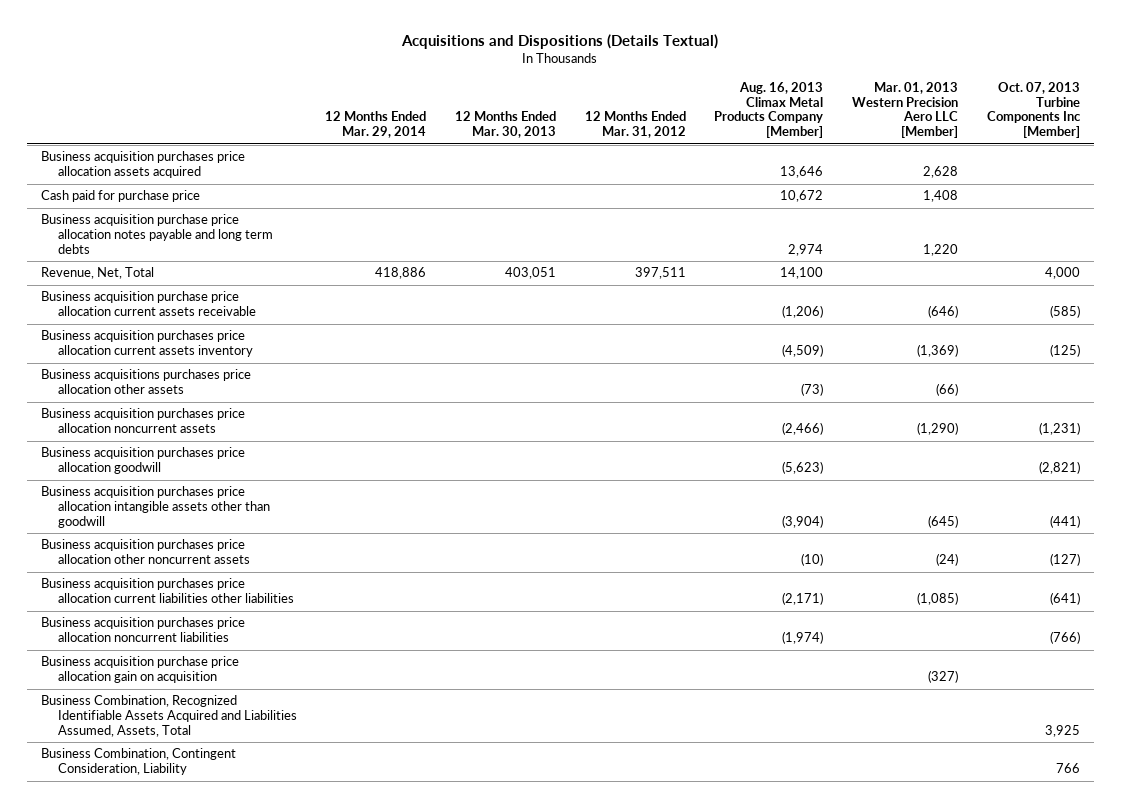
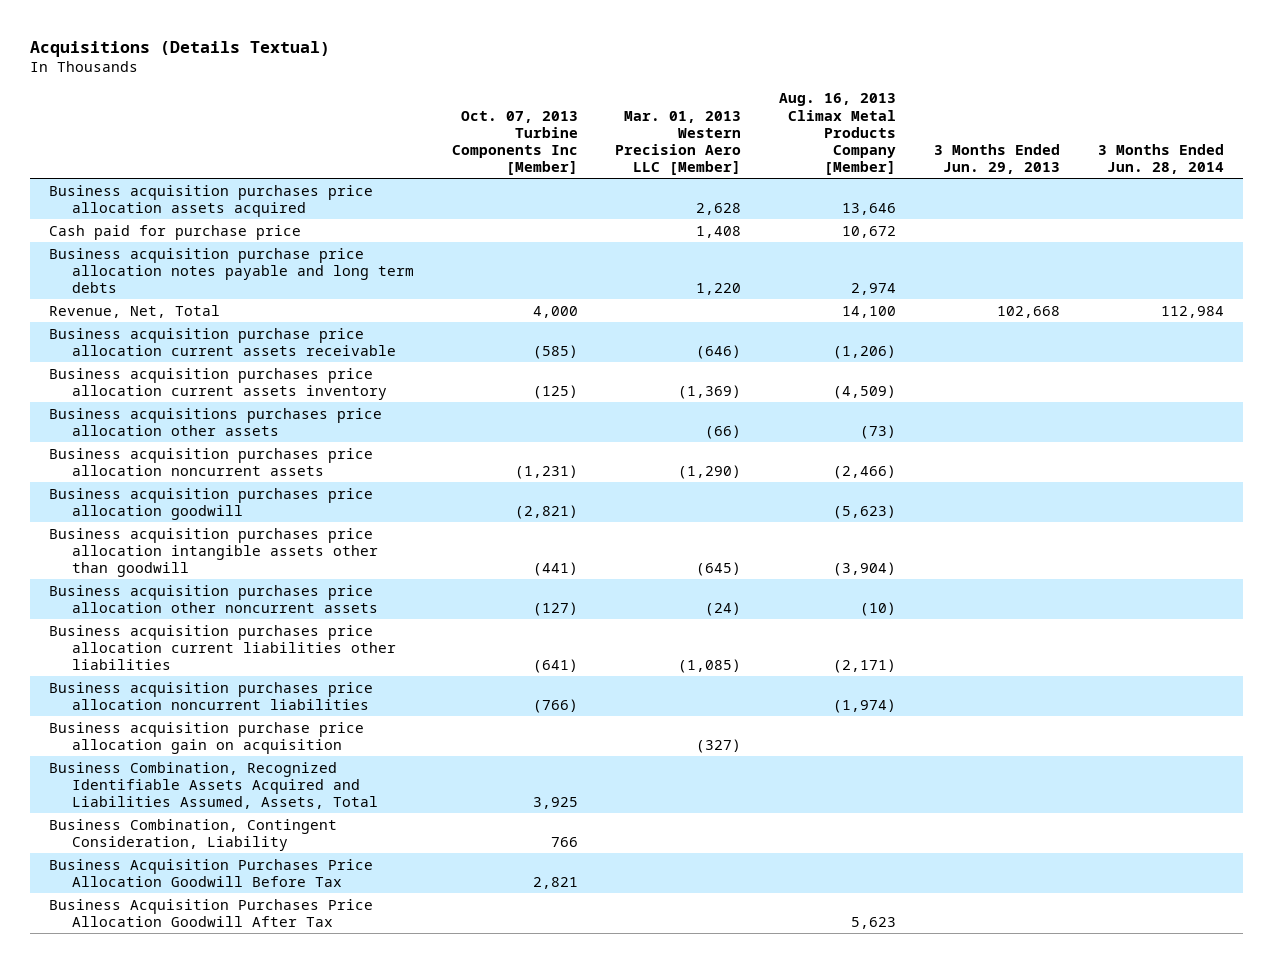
[401,34,719,50] Acquisitions and Dispositions (Details Textual) -> [30,40,331,57] Acquisitions (Details Textual)
[325,111,427,139] 12 Months Ended Mar. 29, 2014 -> none
[455,111,557,139] 12 Months Ended Mar. 30, 2013 -> none
[584,111,686,139] 12 Months Ended Mar. 31, 2012 -> none
none -> [934,144,1061,175] 3 Months Ended Jun. 29, 2013
none -> [1098,144,1225,175] 3 Months Ended Jun. 28, 2014
none -> [49,858,374,887] Business Acquisition Purchases Price Allocation Goodwill Before Tax
none -> [49,898,374,927] Business Acquisition Purchases Price Allocation Goodwill After Tax

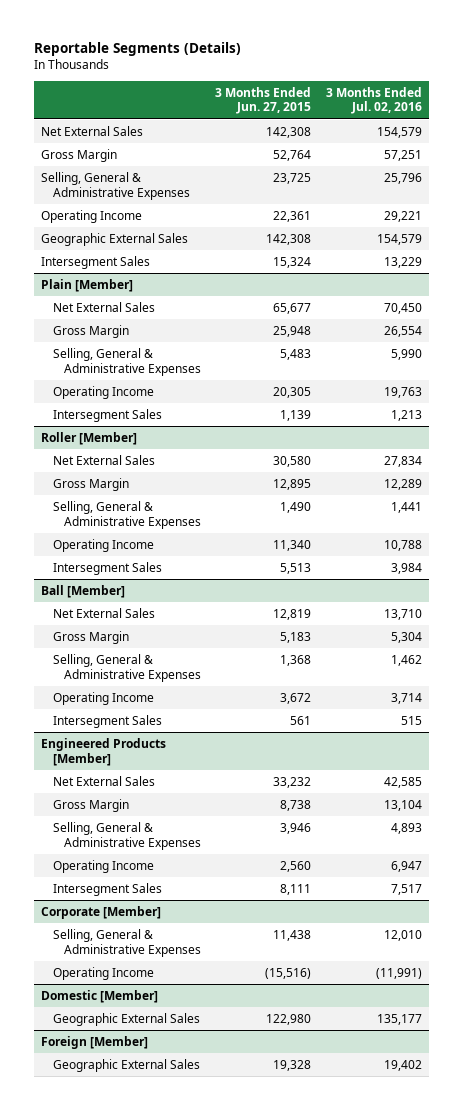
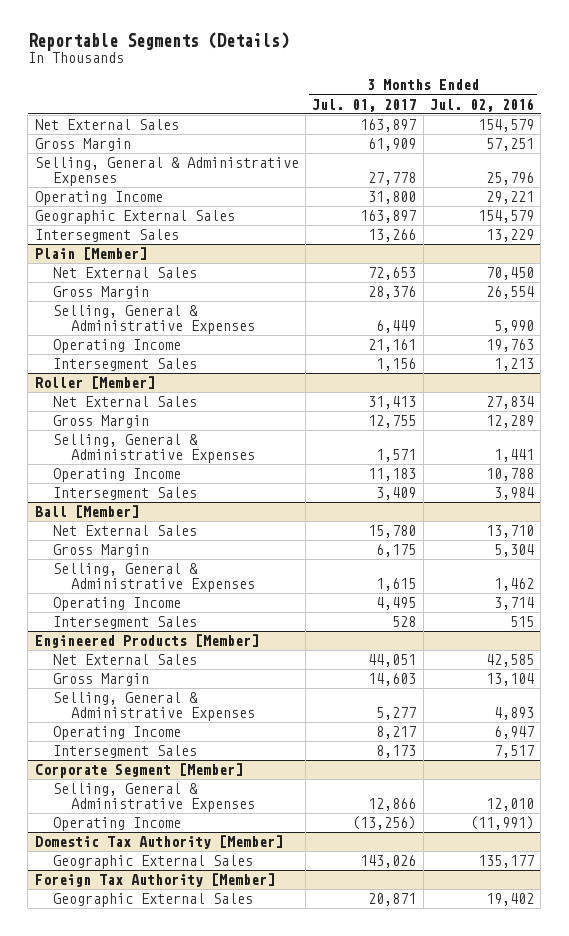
[215,86,312,115] 3 Months Ended Jun. 27, 2015 -> none
none -> [312,98,417,112] Jul. 01, 2017
[41,905,162,919] Corporate [Member] -> [34,763,243,779] Corporate Segment [Member]
[41,989,159,1003] Domestic [Member] -> [34,835,283,850] Domestic Tax Authority [Member]
[41,1035,149,1049] Foreign [Member] -> [34,873,275,888] Foreign Tax Authority [Member]

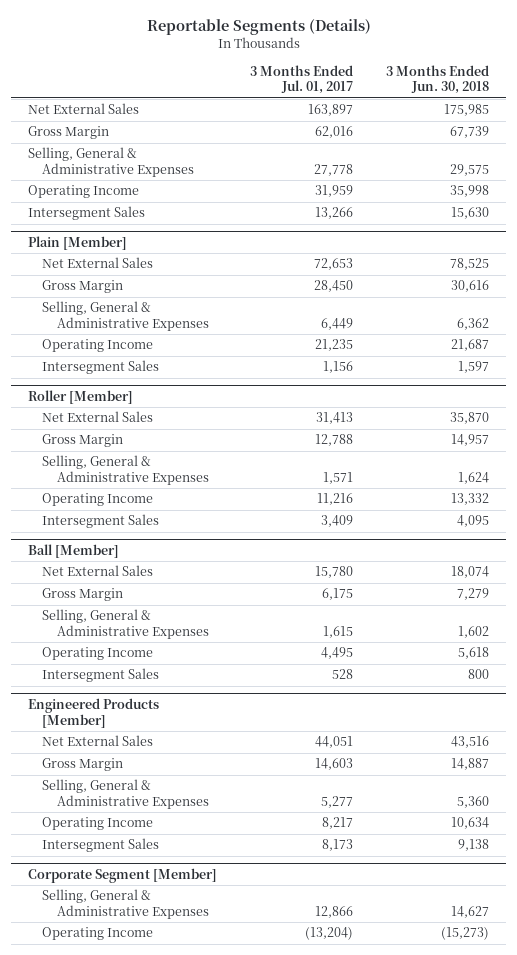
[429,97,534,112] Jul. 02, 2016 -> none
none -> [386,64,490,95] 3 Months Ended Jun. 30, 2018
[368,138,417,152] 61,909 -> [315,126,354,139] 62,016
[34,210,235,225] Geographic External Sales -> none
[368,191,417,205] 31,800 -> [315,185,354,198] 31,959
[368,286,417,300] 28,376 -> [314,280,354,293] 28,450
[368,339,417,353] 21,161 -> [315,339,354,352] 21,235
[368,415,417,429] 12,755 -> [315,434,354,447] 12,788
[368,468,417,482] 11,183 -> [317,493,354,506] 11,216
[34,835,283,850] Domestic Tax Authority [Member] -> none
[52,855,253,870] Geographic External Sales -> none
[34,873,275,888] Foreign Tax Authority [Member] -> none
[52,893,253,908] Geographic External Sales -> none
[352,816,417,831] (13,256) -> [305,927,354,941] (13,204)

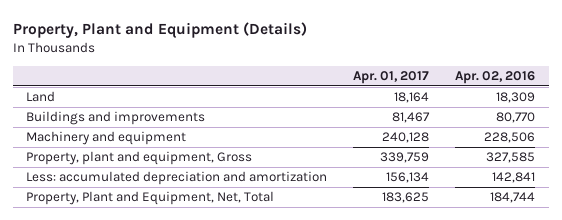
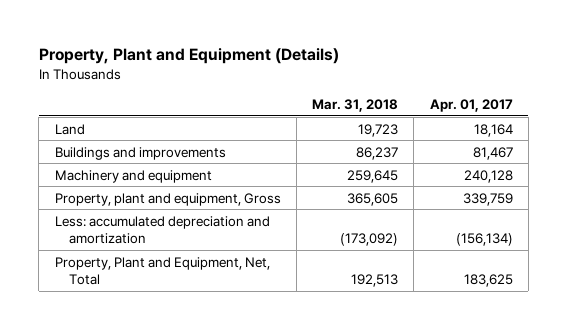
[455,71,536,85] Apr. 02, 2016 -> none
none -> [312,99,399,113] Mar. 31, 2018
[386,172,430,184] 156,134 -> [455,232,513,246] (156,134)

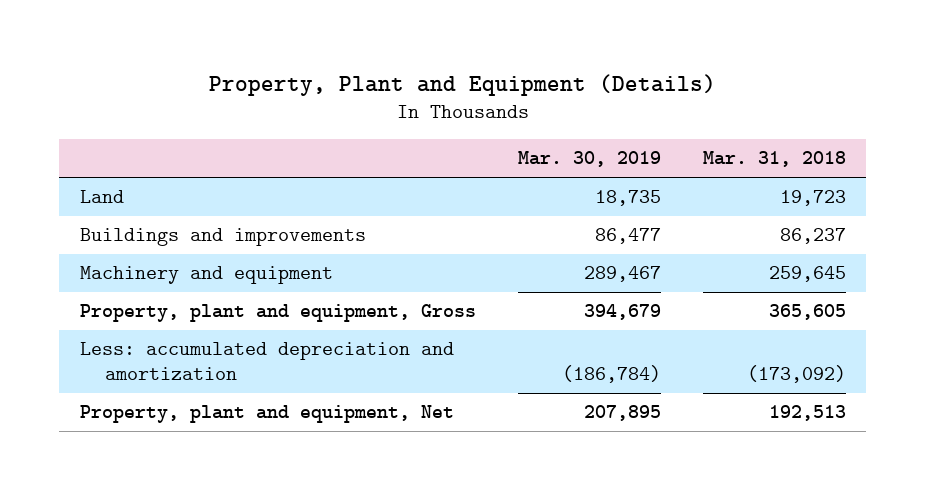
[429,99,513,113] Apr. 01, 2017 -> none
none -> [517,151,661,168] Mar. 30, 2019
[54,256,270,285] Property, Plant and Equipment, Net, Total -> [80,405,455,424] Property, plant and equipment, Net

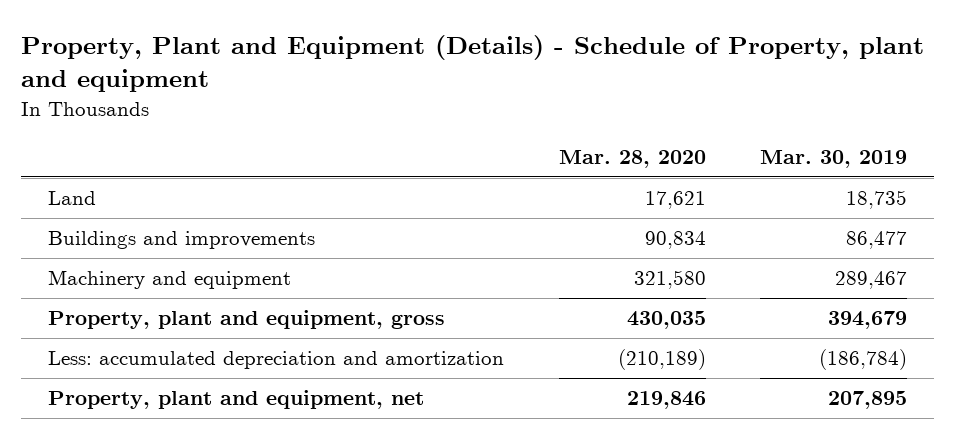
[208,73,716,96] Property, Plant and Equipment (Details) -> [21,35,925,93] Property, Plant and Equipment (Details) - Schedule of Property, plant and equipment
[702,151,846,168] Mar. 31, 2018 -> none
none -> [558,150,706,169] Mar. 28, 2020
[80,304,477,323] Property, plant and equipment, Gross -> [48,310,446,330] Property, plant and equipment, gross
[80,405,455,424] Property, plant and equipment, Net -> [48,390,425,410] Property, plant and equipment, net

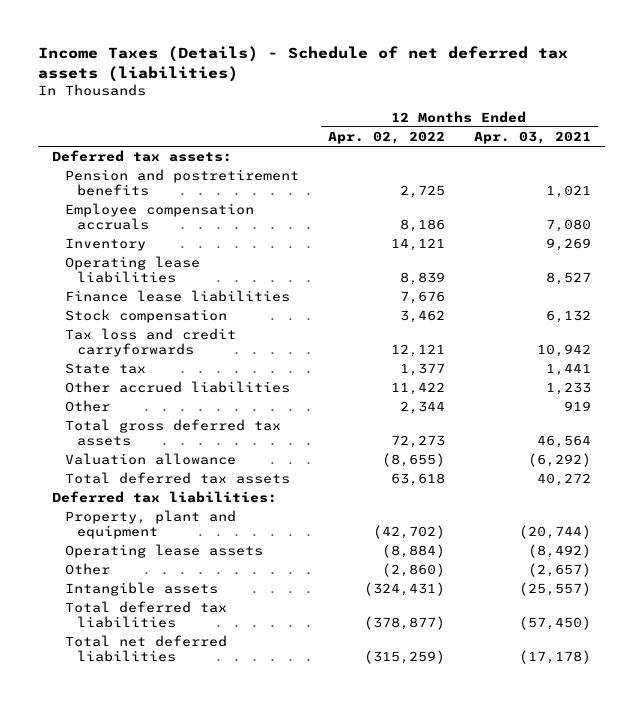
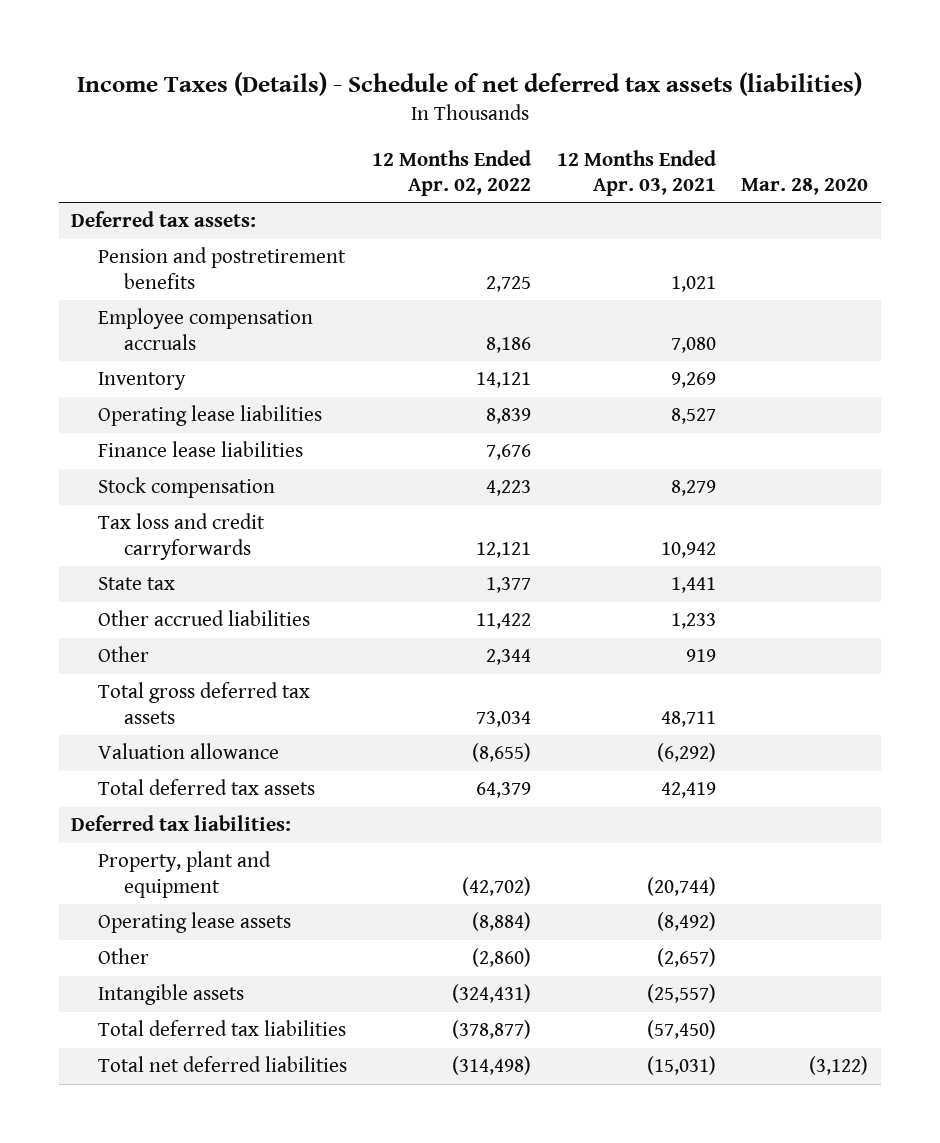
none -> [741,177,869,195] Mar. 28, 2020
[399,310,445,324] 3,462 -> [486,480,532,497] 4,223
[545,310,591,324] 6,132 -> [670,480,716,497] 8,279
[390,435,445,449] 72,273 -> [476,710,532,727] 73,034
[536,435,591,449] 46,564 -> [660,710,716,727] 48,711
[390,473,445,487] 63,618 -> [476,782,532,799] 64,379
[536,473,591,487] 40,272 -> [660,782,716,799] 42,419
[363,650,445,665] (315,259) -> [452,1056,532,1076] (314,498)
[518,650,591,665] (17,178) -> [646,1056,716,1076] (15,031)

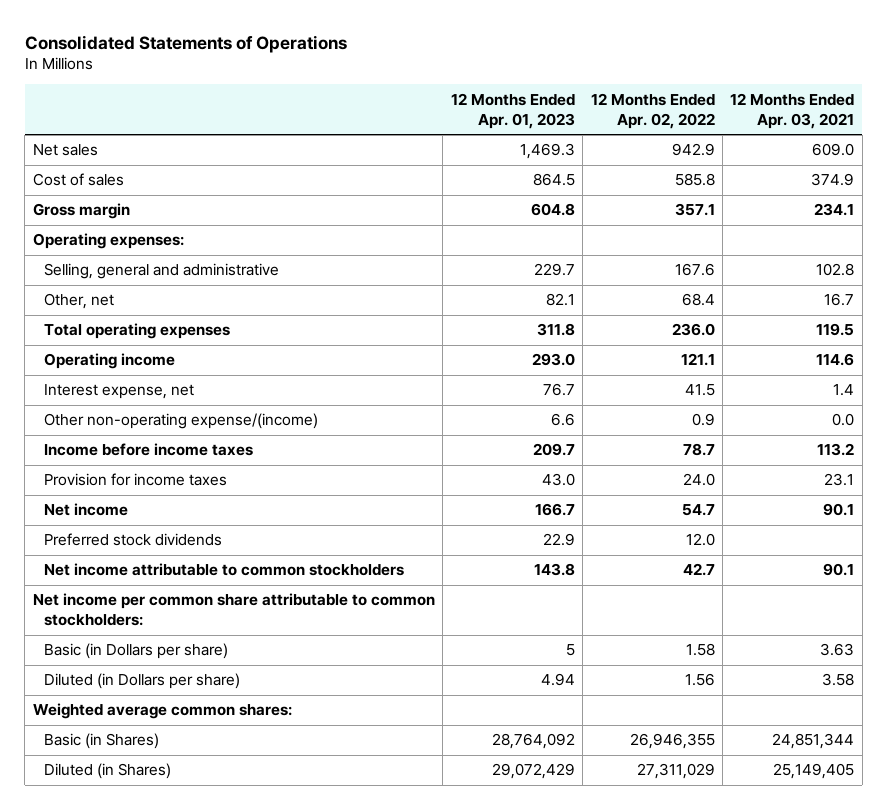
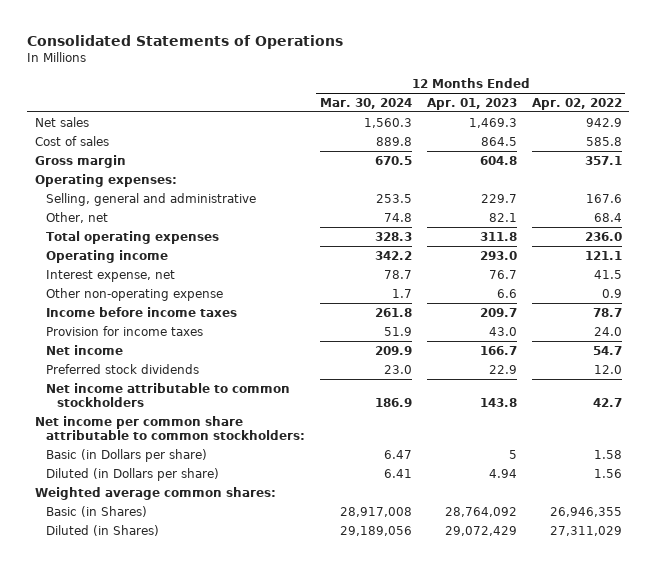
[730,92,855,129] 12 Months Ended Apr. 03, 2021 -> none
none -> [319,97,412,109] Mar. 30, 2024
[43,413,318,430] Other non-operating expense/(income) -> [46,287,224,301] Other non-operating expense

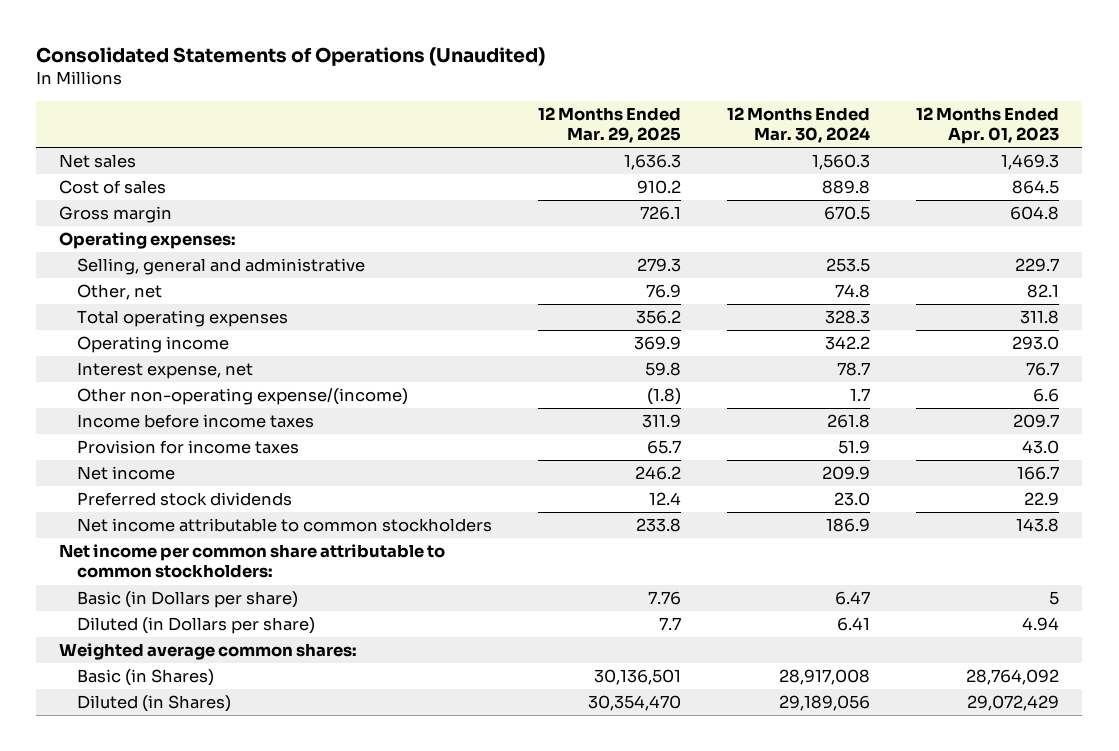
[27,35,344,50] Consolidated Statements of Operations -> [36,46,546,66] Consolidated Statements of Operations (Unaudited)
[531,97,622,110] Apr. 02, 2022 -> none
none -> [538,107,682,144] 12 Months Ended Mar. 29, 2025
[46,287,224,301] Other non-operating expense -> [77,388,409,406] Other non-operating expense/(income)

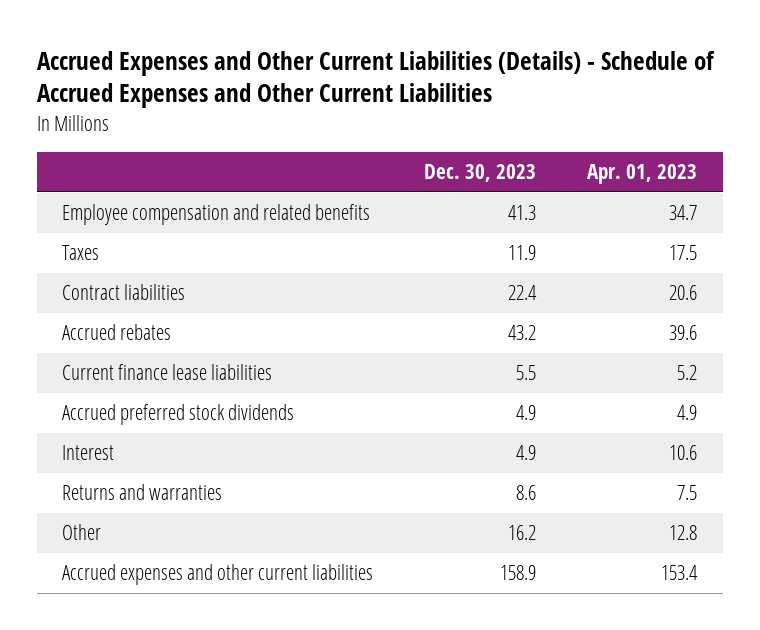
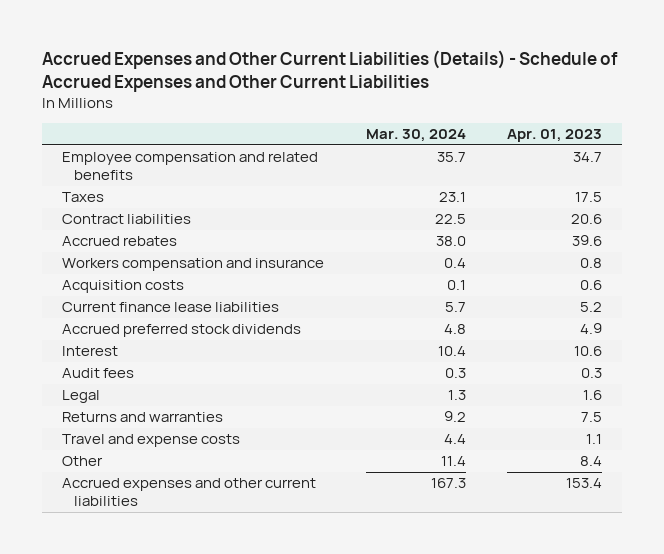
[424,164,537,183] Dec. 30, 2023 -> none
none -> [365,129,466,143] Mar. 30, 2024
none -> [62,258,325,272] Workers compensation and insurance
none -> [62,280,185,294] Acquisition costs
none -> [62,368,135,379] Audit fees
none -> [62,390,101,404] Legal
none -> [62,434,241,448] Travel and expense costs
[669,525,698,541] 12.8 -> [579,456,602,467] 8.4

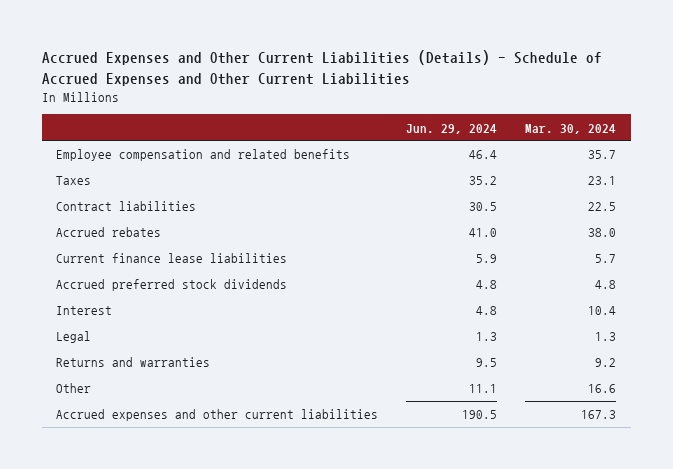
[506,129,602,143] Apr. 01, 2023 -> none
none -> [406,123,498,134] Jun. 29, 2024
[62,258,325,272] Workers compensation and insurance -> none
[62,280,185,294] Acquisition costs -> none
[62,368,135,379] Audit fees -> none
[62,434,241,448] Travel and expense costs -> none
[440,456,466,467] 11.4 -> [588,384,617,394] 16.6

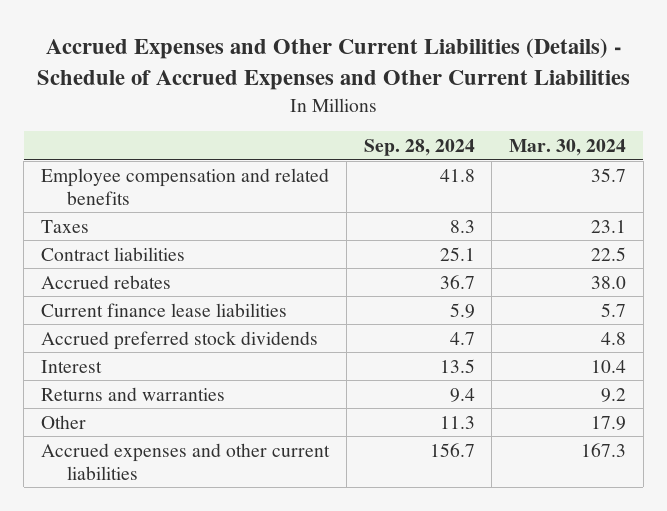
[406,123,498,134] Jun. 29, 2024 -> none
none -> [363,139,475,157] Sep. 28, 2024
[56,331,92,344] Legal -> none
[588,384,617,394] 16.6 -> [590,415,626,430] 17.9

